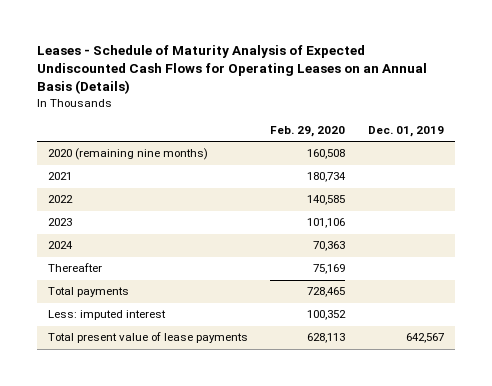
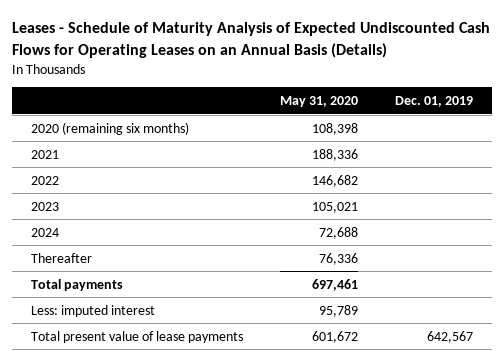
[270,126,346,138] Feb. 29, 2020 -> none
none -> [279,96,358,108] May 31, 2020
[48,148,209,161] 2020 (remaining nine months) -> [30,121,189,135] 2020 (remaining six months)

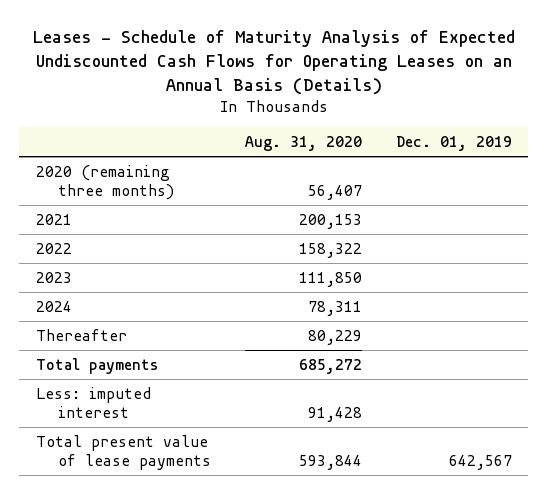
[279,96,358,108] May 31, 2020 -> none
none -> [244,136,362,152] Aug. 31, 2020
[30,121,189,135] 2020 (remaining six months) -> [36,164,175,200] 2020 (remaining three months)

